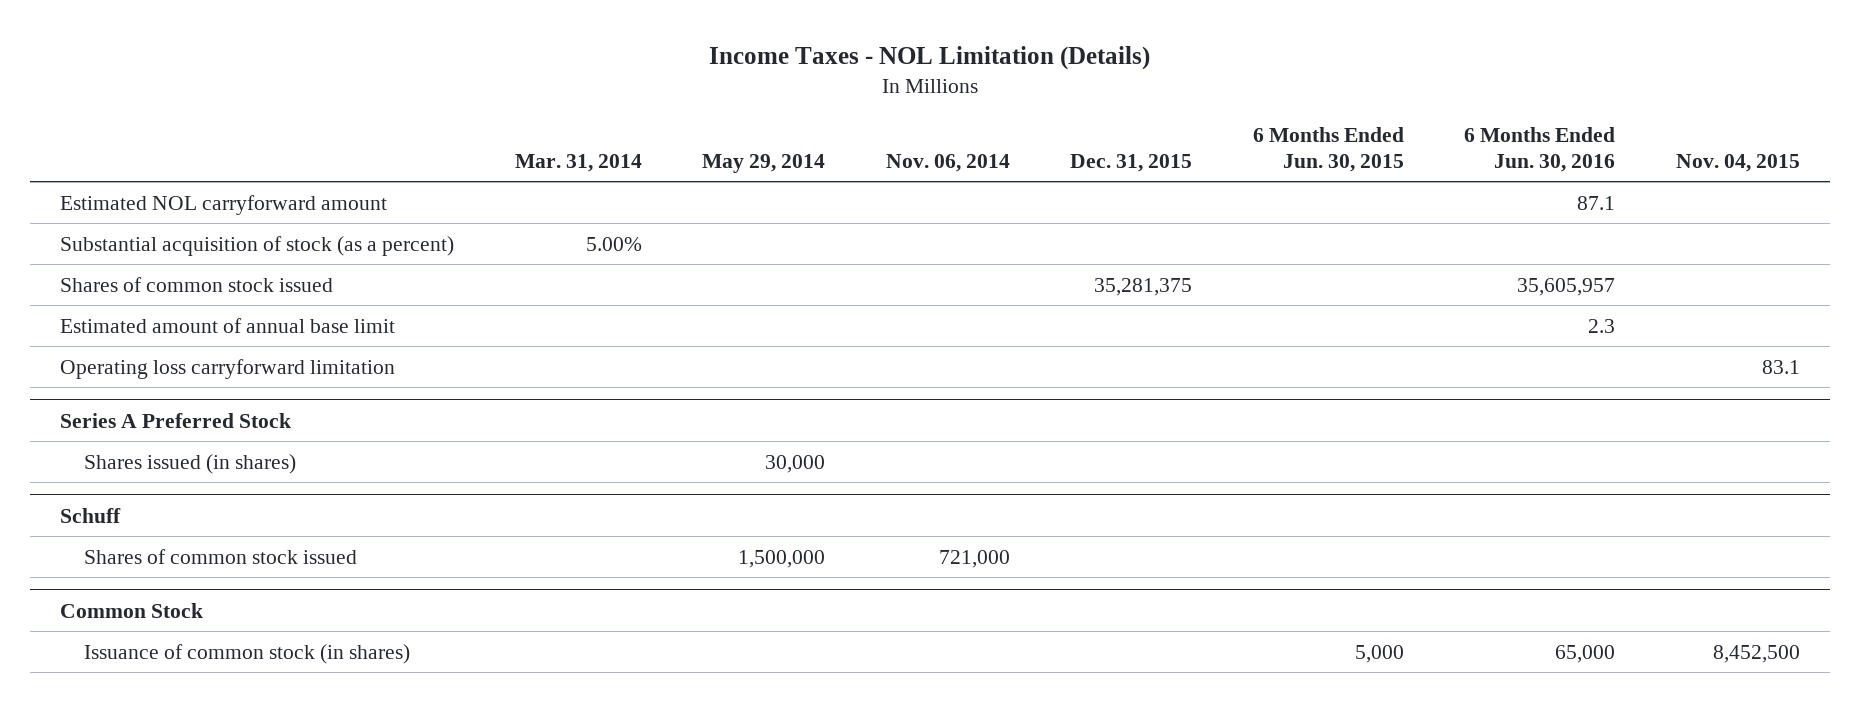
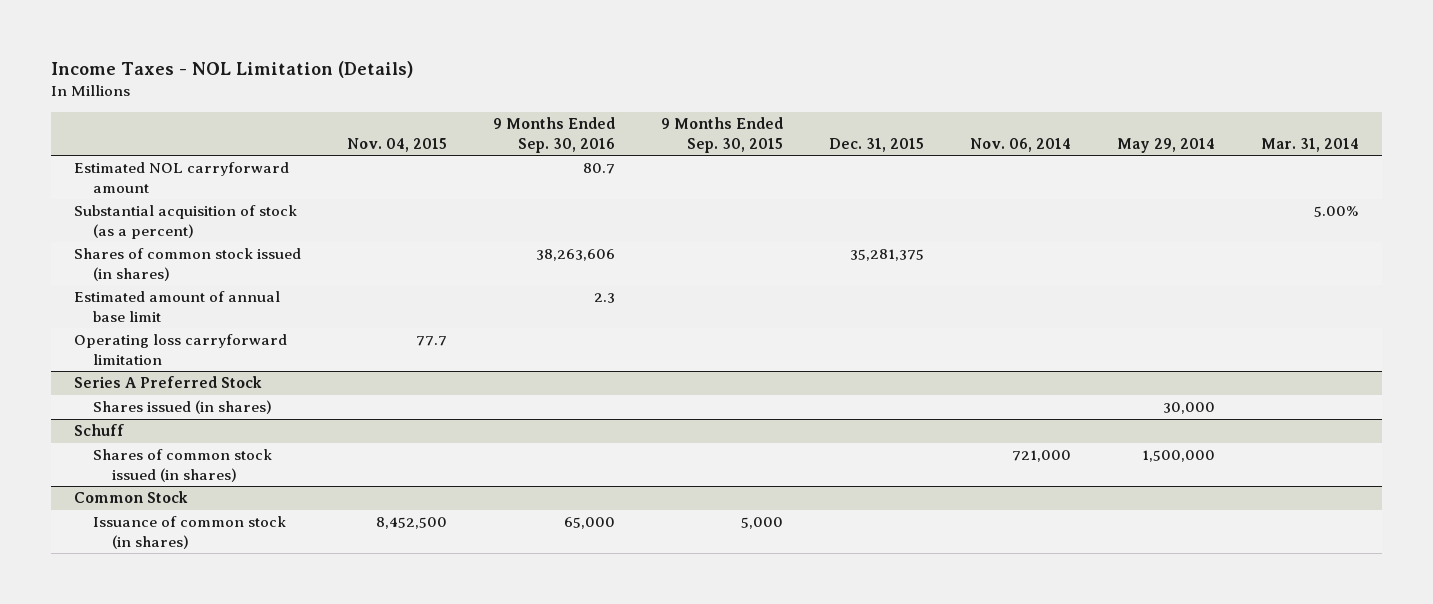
[1252,127,1404,172] 6 Months Ended Jun. 30, 2015 -> none
[1464,127,1616,172] 6 Months Ended Jun. 30, 2016 -> none
none -> [492,117,615,153] 9 Months Ended Sep. 30, 2016
none -> [660,117,783,153] 9 Months Ended Sep. 30, 2015
[60,276,334,292] Shares of common stock issued -> [73,248,301,281] Shares of common stock issued (in shares)
[1761,359,1800,374] 83.1 -> [415,336,447,347] 77.7
[84,548,358,564] Shares of common stock issued -> [92,449,272,482] Shares of common stock issued (in shares)

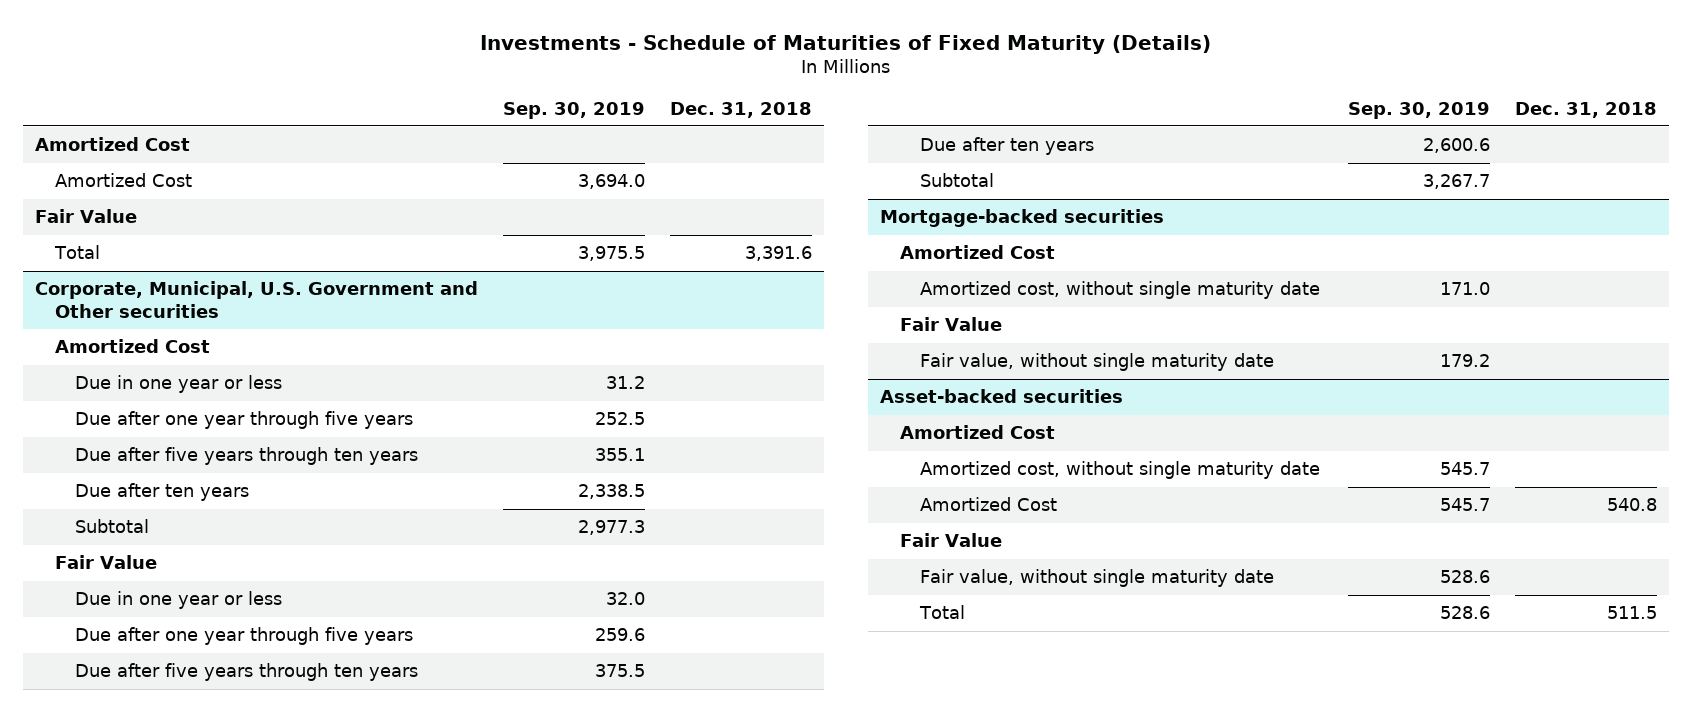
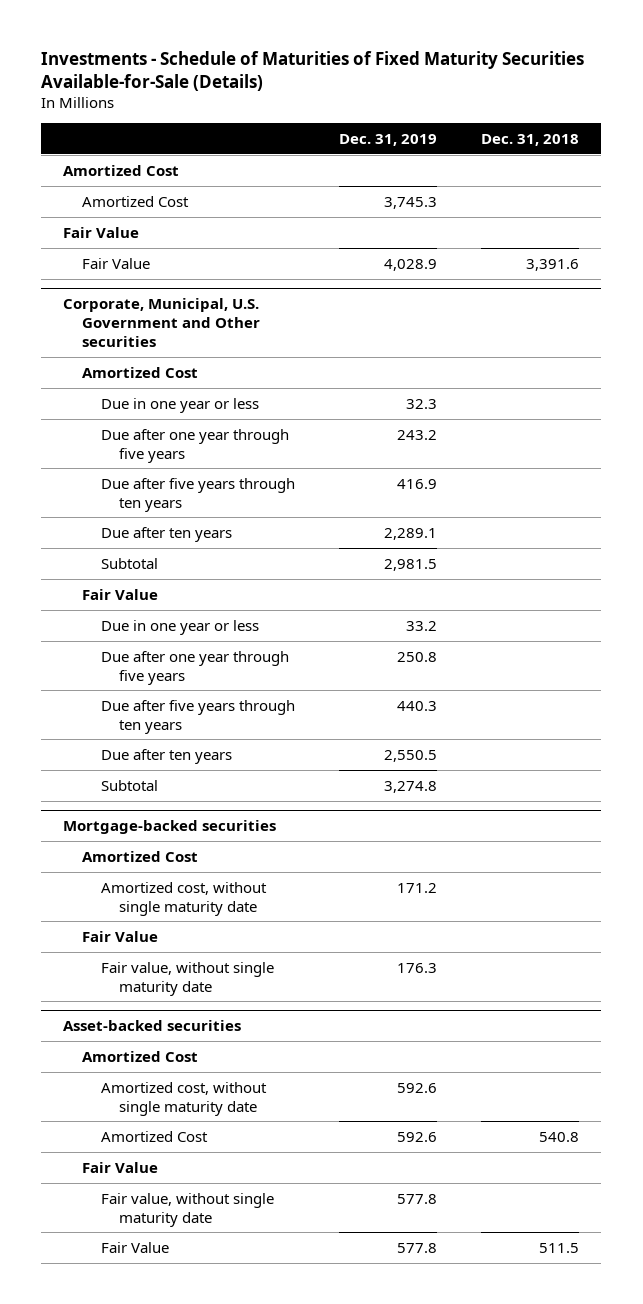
[480,34,1212,54] Investments - Schedule of Maturities of Fixed Maturity (Details) -> [41,50,585,91] Investments - Schedule of Maturities of Fixed Maturity Securities Available-for-Sale (Details)
[502,101,645,119] Sep. 30, 2019 -> none
none -> [339,133,438,146] Dec. 31, 2019
[54,245,101,260] Total -> [82,257,151,269] Fair Value
[919,605,966,620] Total -> [100,1241,169,1253] Fair Value

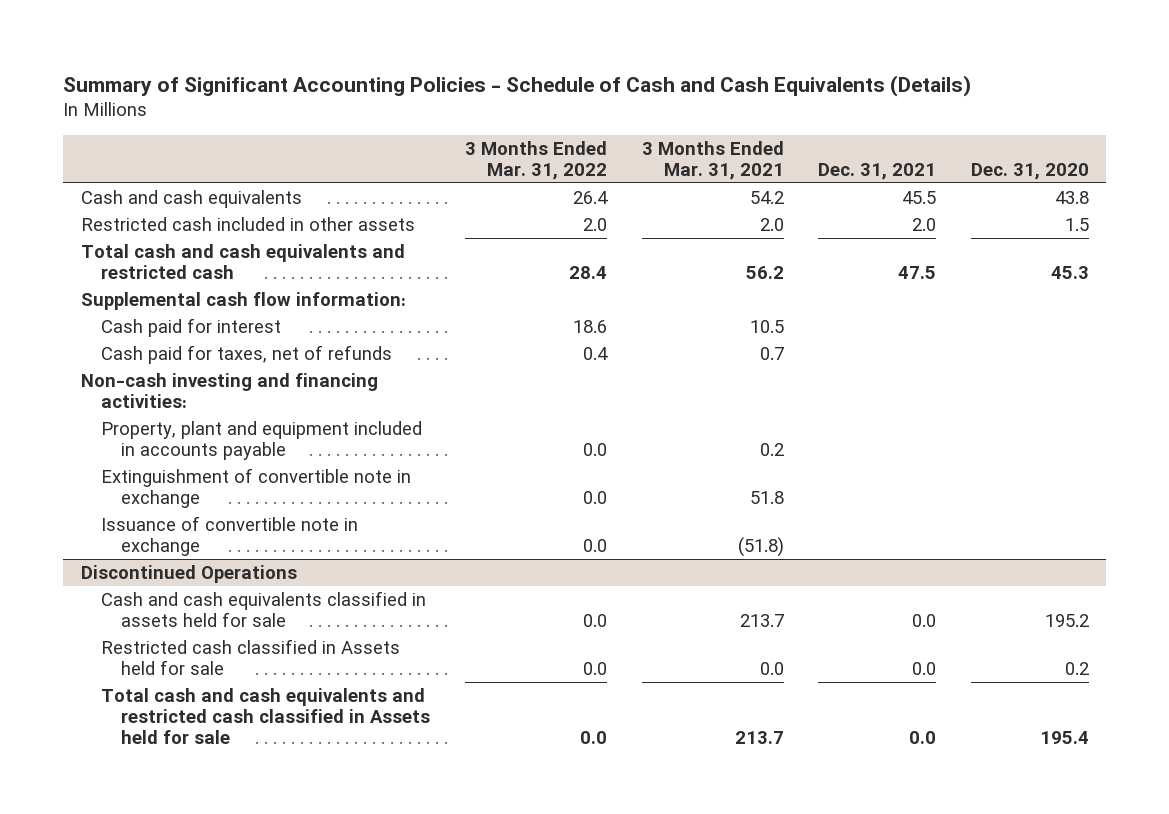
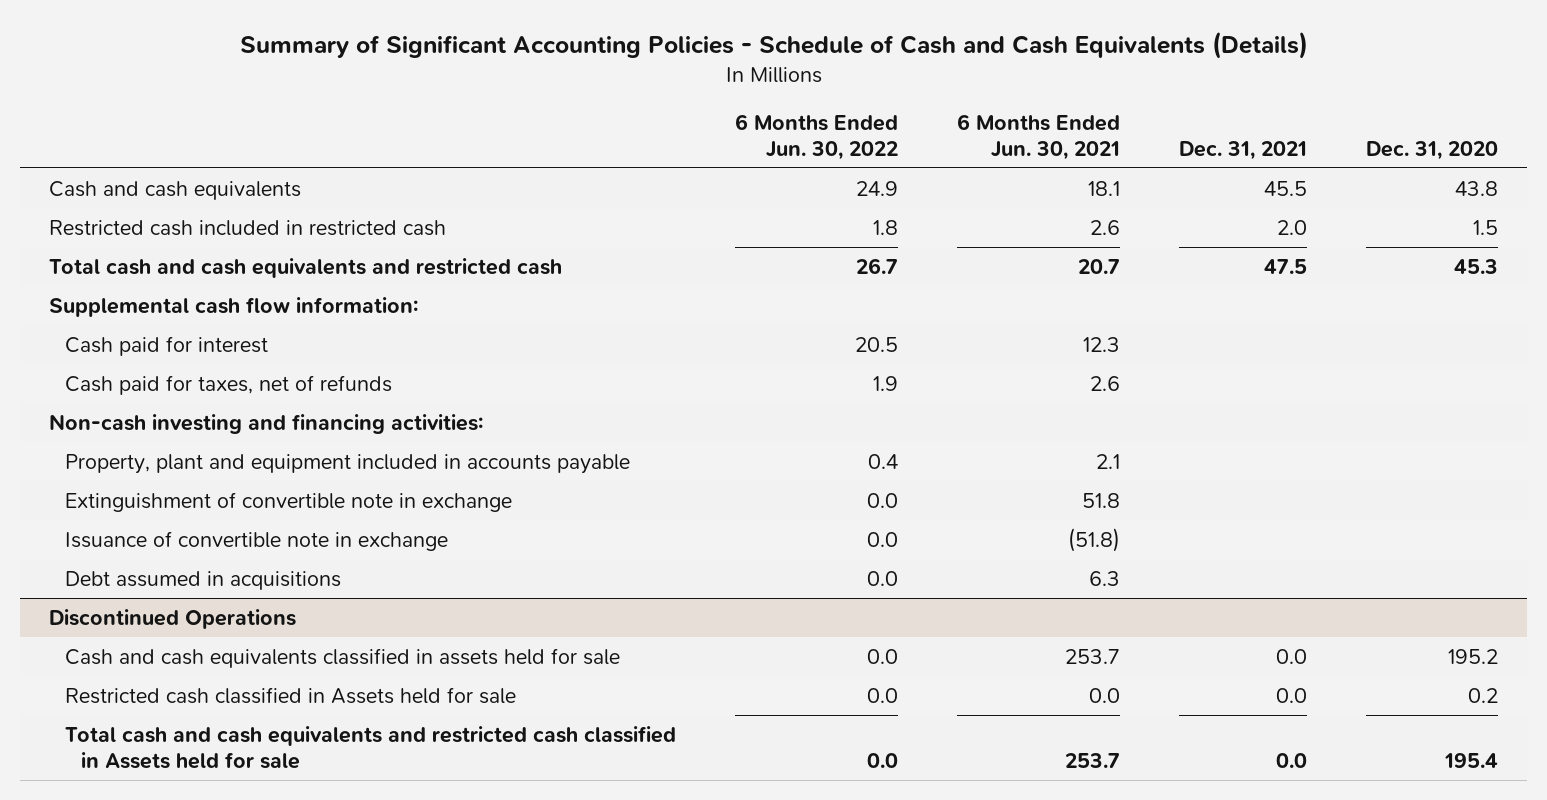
[464,140,607,180] 3 Months Ended Mar. 31, 2022 -> none
[641,140,784,180] 3 Months Ended Mar. 31, 2021 -> none
none -> [735,113,899,160] 6 Months Ended Jun. 30, 2022
none -> [957,113,1121,160] 6 Months Ended Jun. 30, 2021
[80,216,415,231] Restricted cash included in other assets -> [49,219,447,236] Restricted cash included in restricted cash
none -> [65,570,342,590] Debt assumed in acquisitions

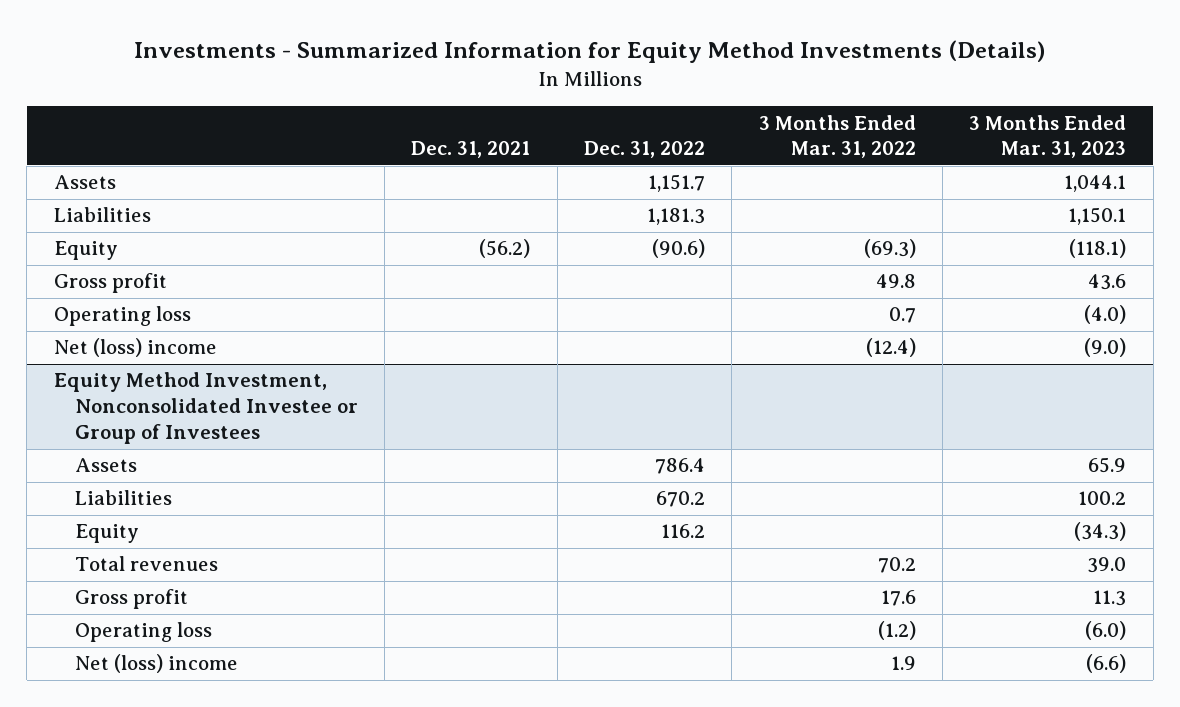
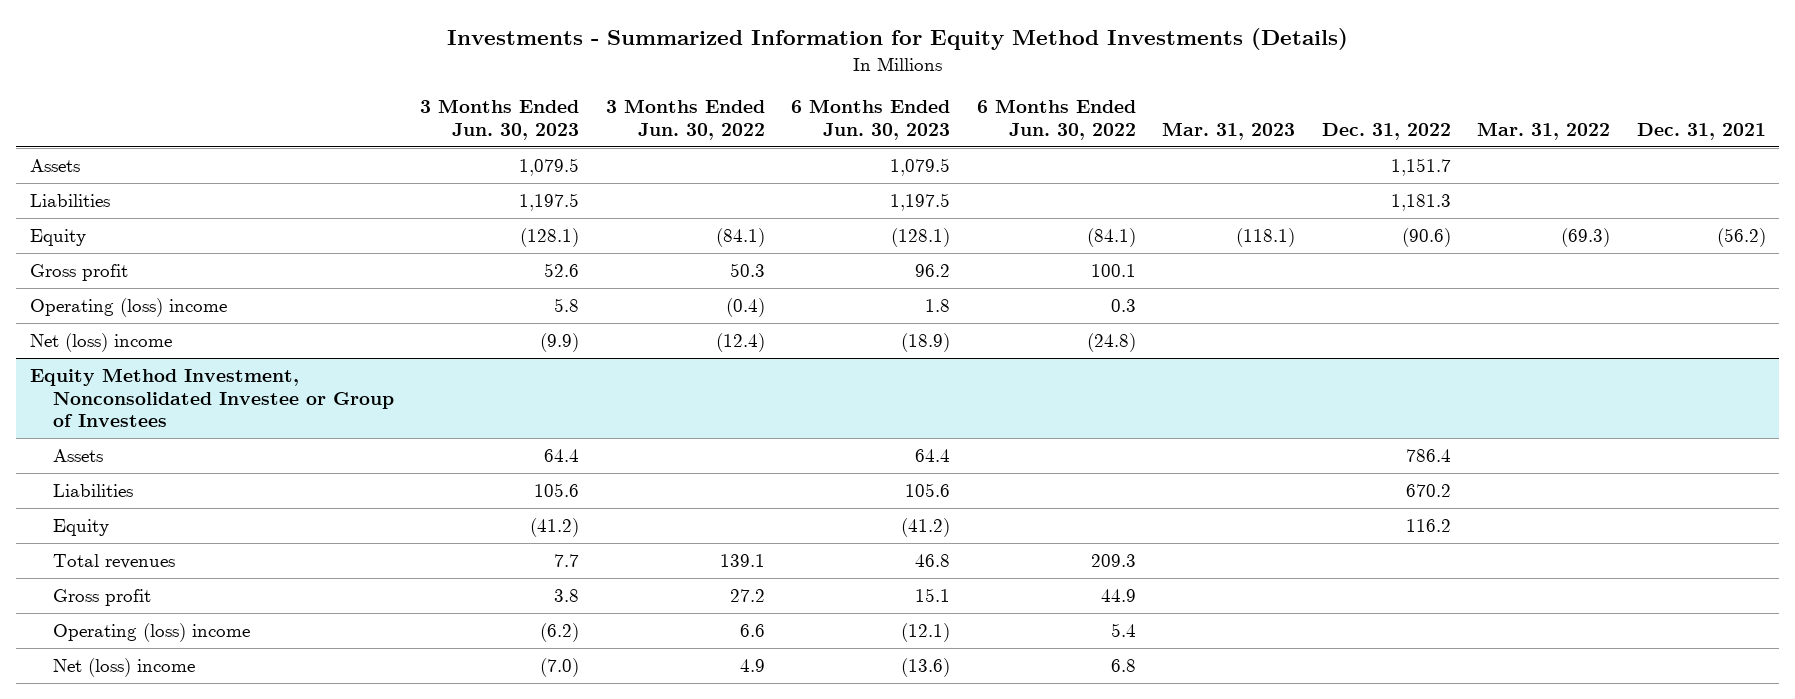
[758,114,916,159] 3 Months Ended Mar. 31, 2022 -> none
[969,114,1127,159] 3 Months Ended Mar. 31, 2023 -> none
none -> [420,99,580,140] 3 Months Ended Jun. 30, 2023
none -> [605,99,765,140] 3 Months Ended Jun. 30, 2022
none -> [791,99,951,140] 6 Months Ended Jun. 30, 2023
none -> [976,99,1136,140] 6 Months Ended Jun. 30, 2022
none -> [1162,121,1296,140] Mar. 31, 2023
none -> [1477,121,1611,140] Mar. 31, 2022
[53,306,191,327] Operating loss -> [29,297,227,317] Operating (loss) income
[74,622,212,643] Operating loss -> [52,622,250,642] Operating (loss) income

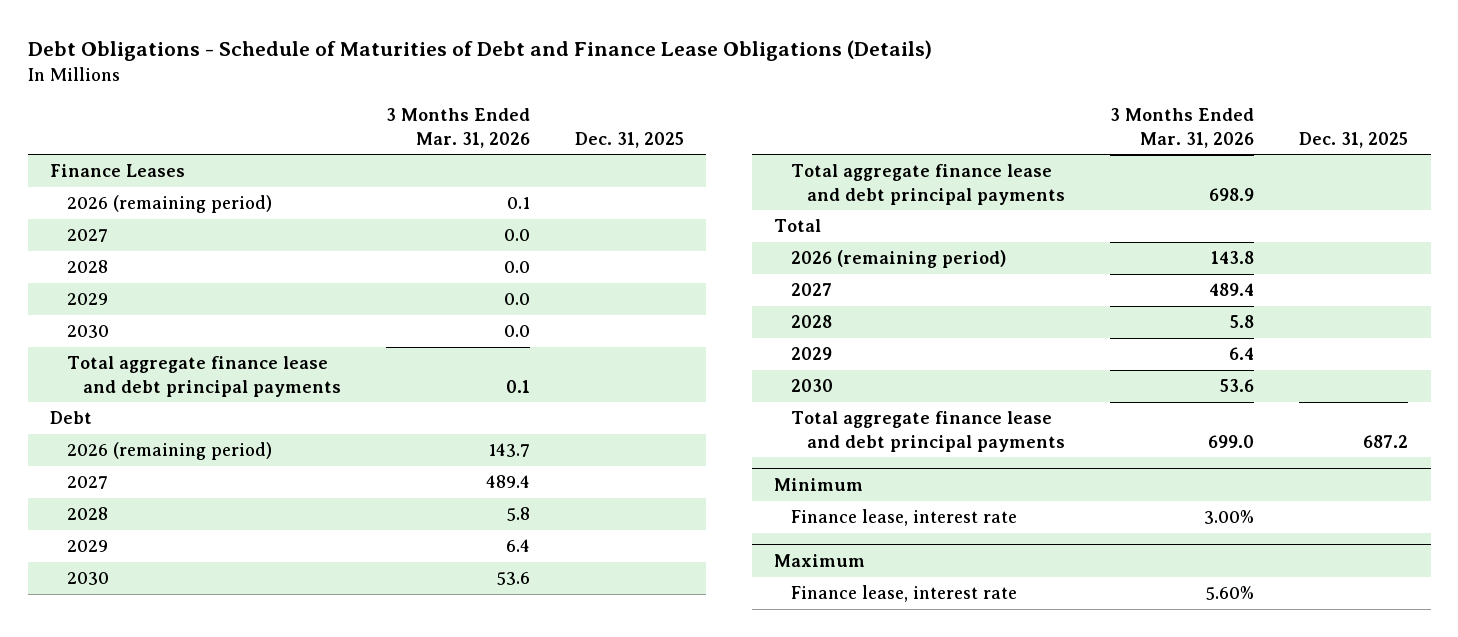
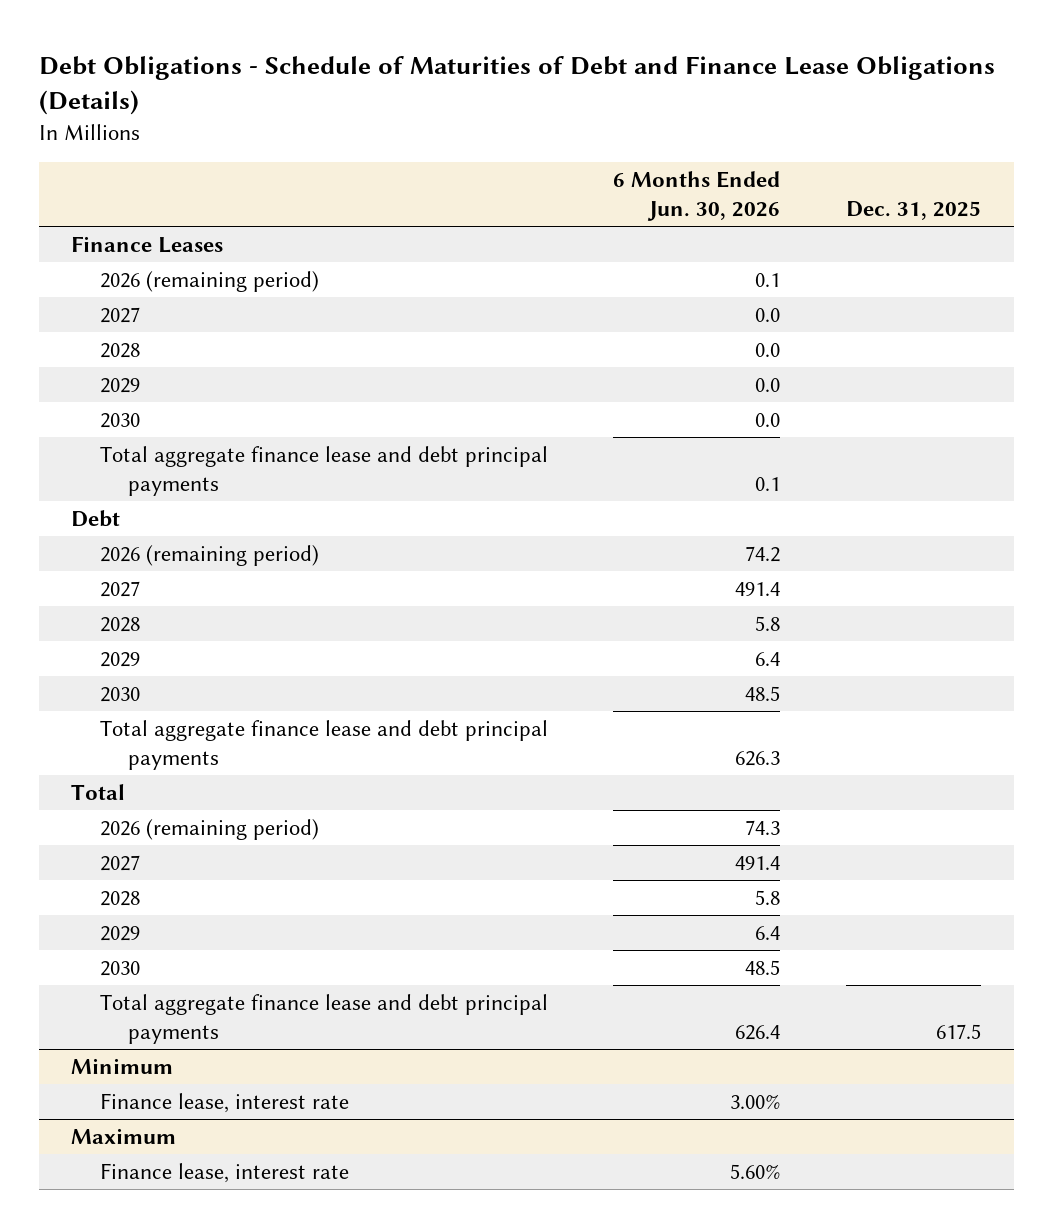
[385,108,530,148] 3 Months Ended Mar. 31, 2026 -> none
none -> [613,171,781,222] 6 Months Ended Jun. 30, 2026
[1363,434,1409,448] 687.2 -> [936,1023,982,1039] 617.5

